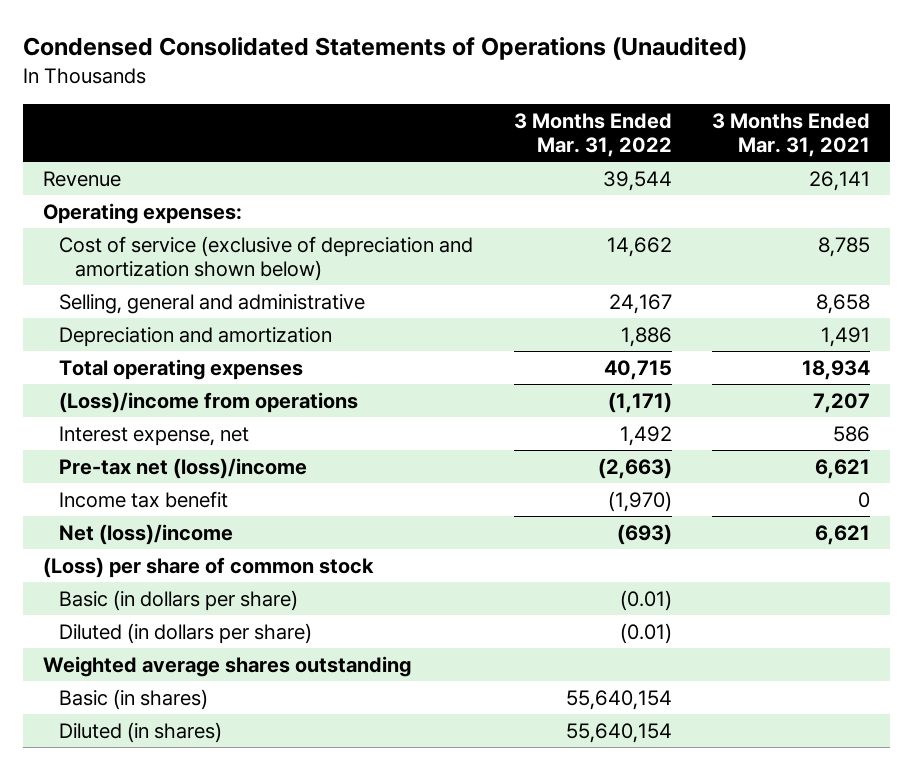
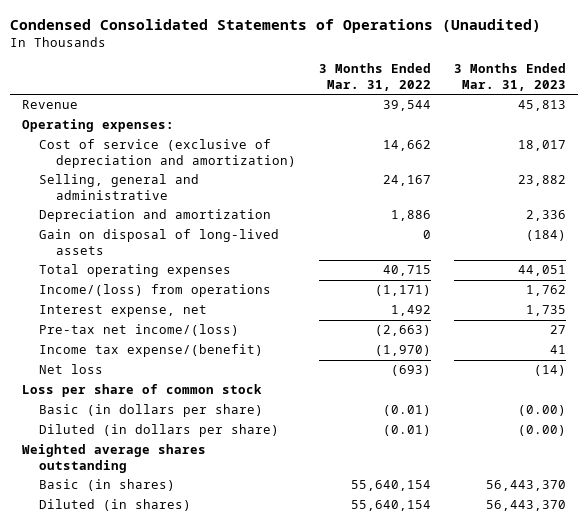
[711,113,870,158] 3 Months Ended Mar. 31, 2021 -> none
none -> [454,63,567,92] 3 Months Ended Mar. 31, 2023
[59,235,474,281] Cost of service (exclusive of depreciation and amortization shown below) -> [38,139,296,168] Cost of service (exclusive of depreciation and amortization)
none -> [38,229,279,255] Gain on disposal of long-lived assets
[59,391,359,413] (Loss)/income from operations -> [38,284,271,298] Income/(loss) from operations
[59,457,308,479] Pre-tax net (loss)/income -> [38,324,239,337] Pre-tax net income/(loss)
[59,490,229,508] Income tax benefit -> [38,344,263,358] Income tax expense/(benefit)
[59,523,234,545] Net (loss)/income -> [38,364,103,375] Net loss
[43,556,375,578] (Loss) per share of common stock -> [21,384,262,398] Loss per share of common stock

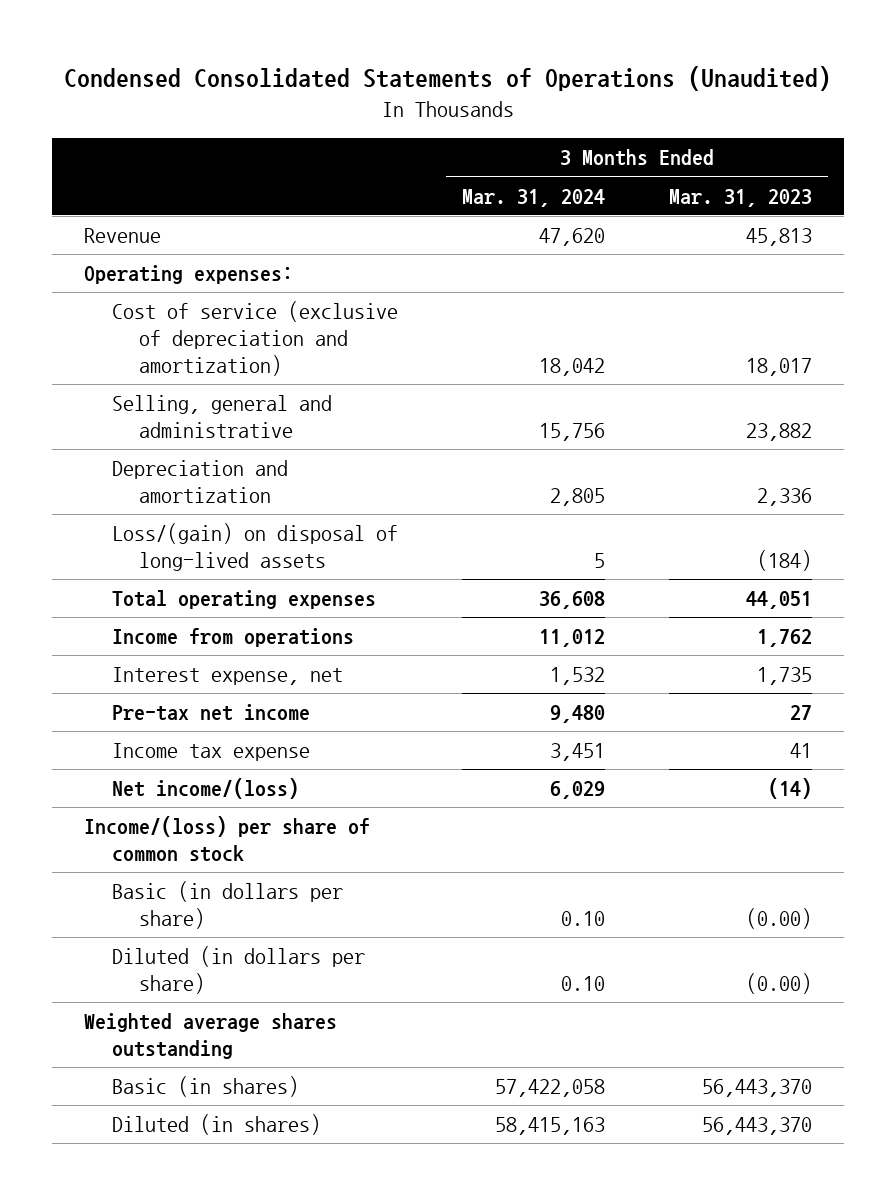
[318,63,431,92] 3 Months Ended Mar. 31, 2022 -> none
none -> [461,188,605,207] Mar. 31, 2024
[38,229,279,255] Gain on disposal of long-lived assets -> [111,523,398,571] Loss/(gain) on disposal of long-lived assets
[38,284,271,298] Income/(loss) from operations -> [111,628,354,648] Income from operations
[38,324,239,337] Pre-tax net income/(loss) -> [111,704,310,722] Pre-tax net income
[38,344,263,358] Income tax expense/(benefit) -> [111,743,310,762] Income tax expense
[38,364,103,375] Net loss -> [111,778,299,800] Net income/(loss)
[21,384,262,398] Loss per share of common stock -> [84,816,371,862] Income/(loss) per share of common stock

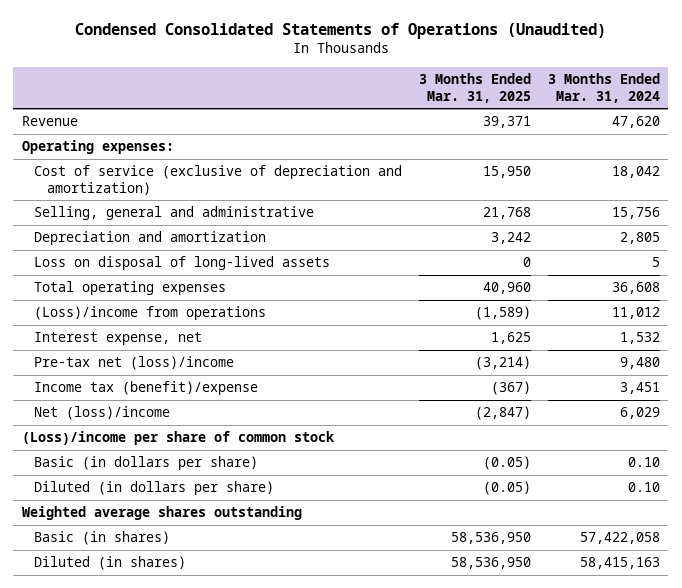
[668,188,812,207] Mar. 31, 2023 -> none
none -> [419,73,532,103] 3 Months Ended Mar. 31, 2025
[111,523,398,571] Loss/(gain) on disposal of long-lived assets -> [34,256,331,271] Loss on disposal of long-lived assets
[111,628,354,648] Income from operations -> [34,306,267,321] (Loss)/income from operations
[111,704,310,722] Pre-tax net income -> [34,356,235,371] Pre-tax net (loss)/income
[111,743,310,762] Income tax expense -> [34,381,259,396] Income tax (benefit)/expense
[111,778,299,800] Net income/(loss) -> [34,406,171,421] Net (loss)/income
[84,816,371,862] Income/(loss) per share of common stock -> [21,431,334,446] (Loss)/income per share of common stock

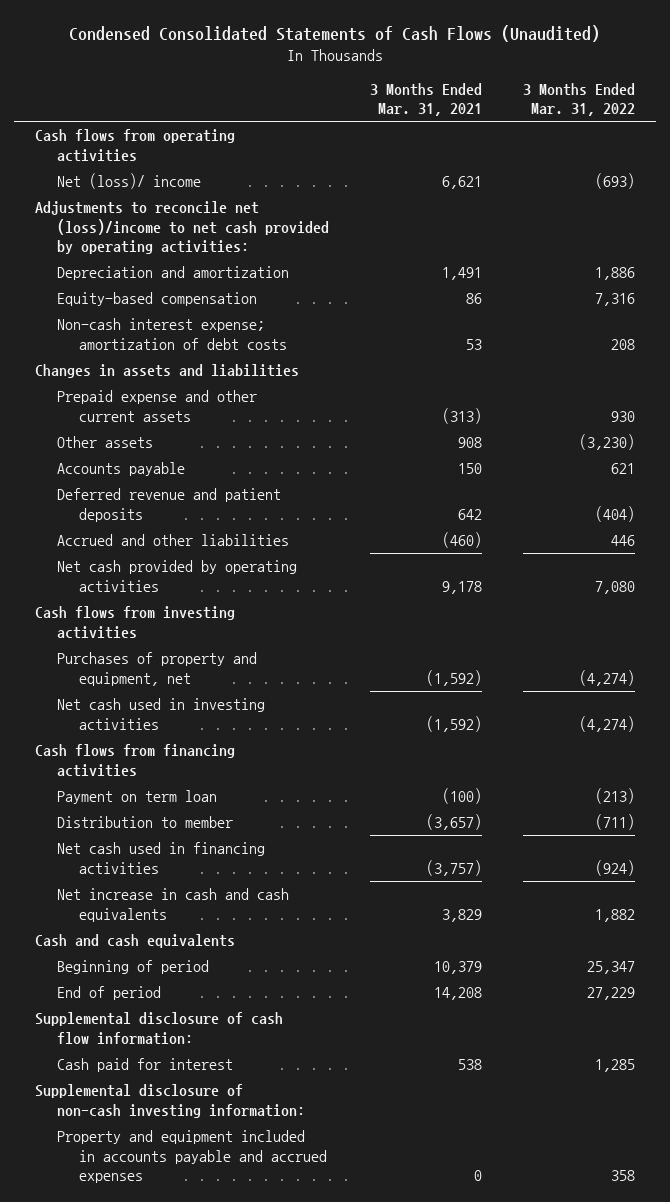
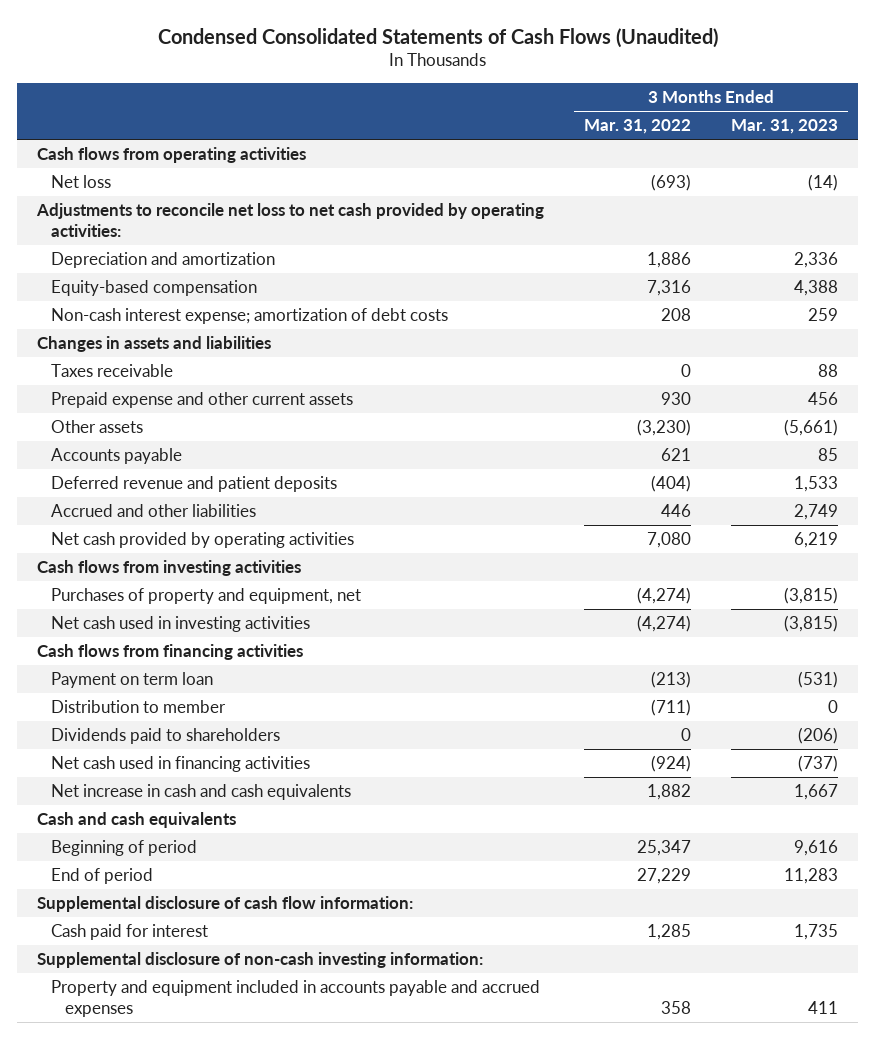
[370,82,483,117] 3 Months Ended Mar. 31, 2021 -> none
none -> [731,119,839,135] Mar. 31, 2023
[57,173,202,190] Net (loss)/ income -> [51,175,112,189] Net loss
[34,201,330,254] Adjustments to reconcile net (loss)/income to net cash provided by operating activities: -> [36,203,545,237] Adjustments to reconcile net loss to net cash provided by operating activities:
none -> [51,364,174,378] Taxes receivable
none -> [51,728,281,745] Dividends paid to shareholders

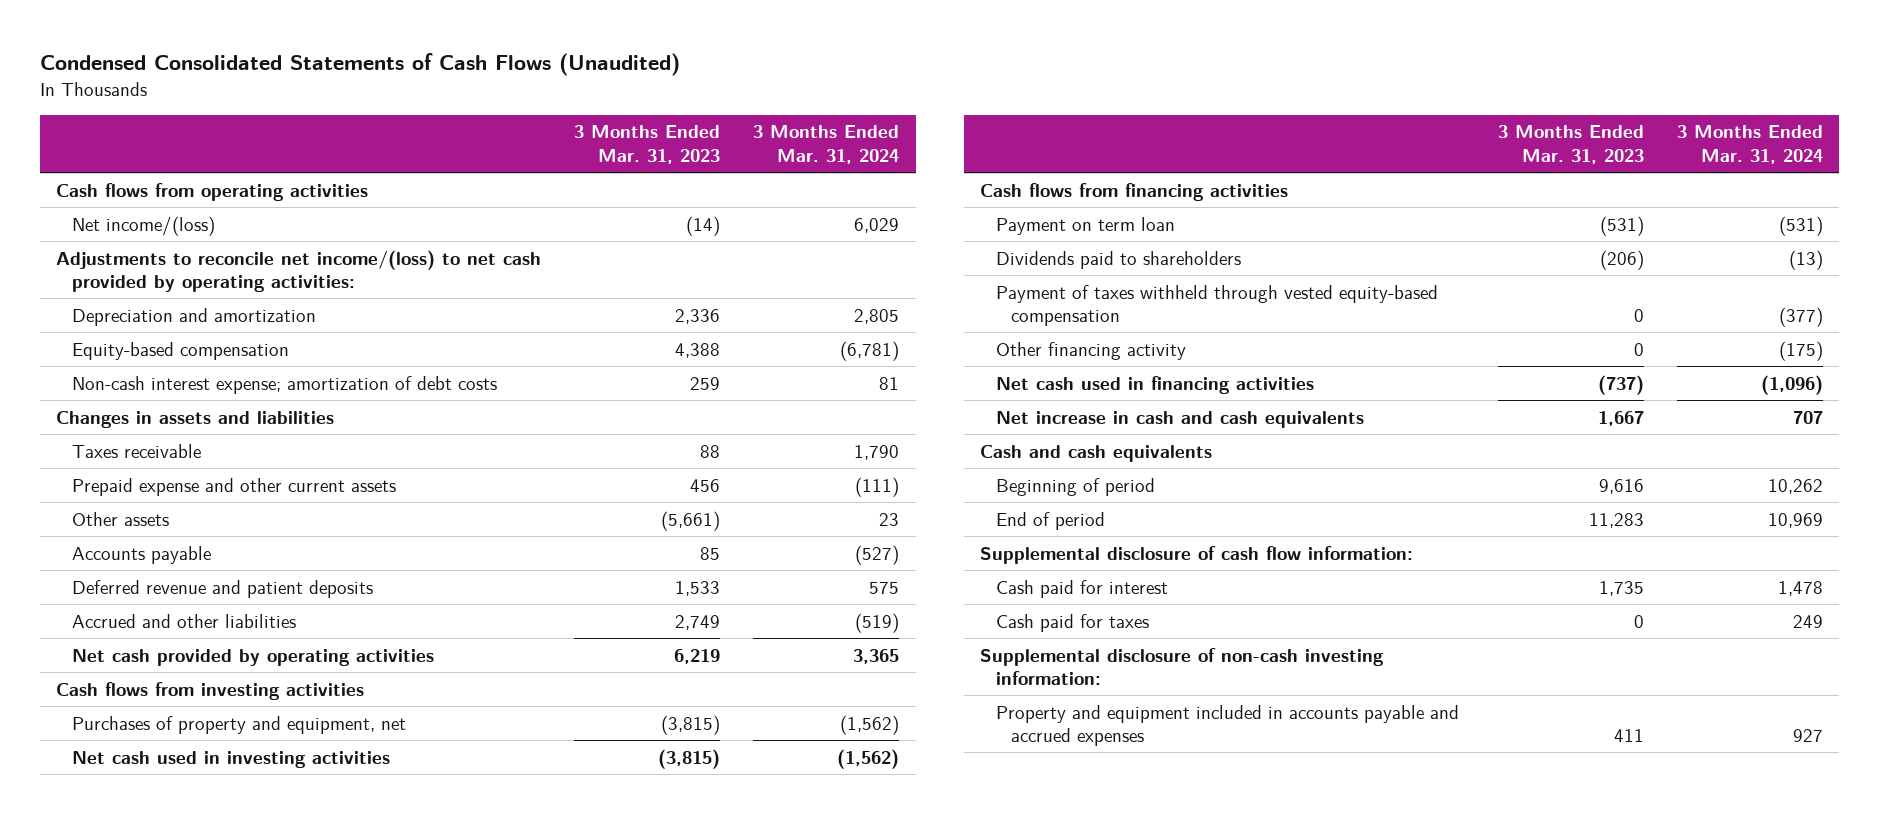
[584,119,692,135] Mar. 31, 2022 -> none
none -> [753,125,900,164] 3 Months Ended Mar. 31, 2024
[51,175,112,189] Net loss -> [72,215,216,236] Net income/(loss)
[36,203,545,237] Adjustments to reconcile net loss to net cash provided by operating activities: -> [56,249,542,293] Adjustments to reconcile net income/(loss) to net cash provided by operating activities:
[51,700,227,714] Distribution to member -> none
none -> [995,284,1438,327] Payment of taxes withheld through vested equity-based compensation
none -> [995,341,1186,360] Other financing activity
none -> [995,613,1149,632] Cash paid for taxes

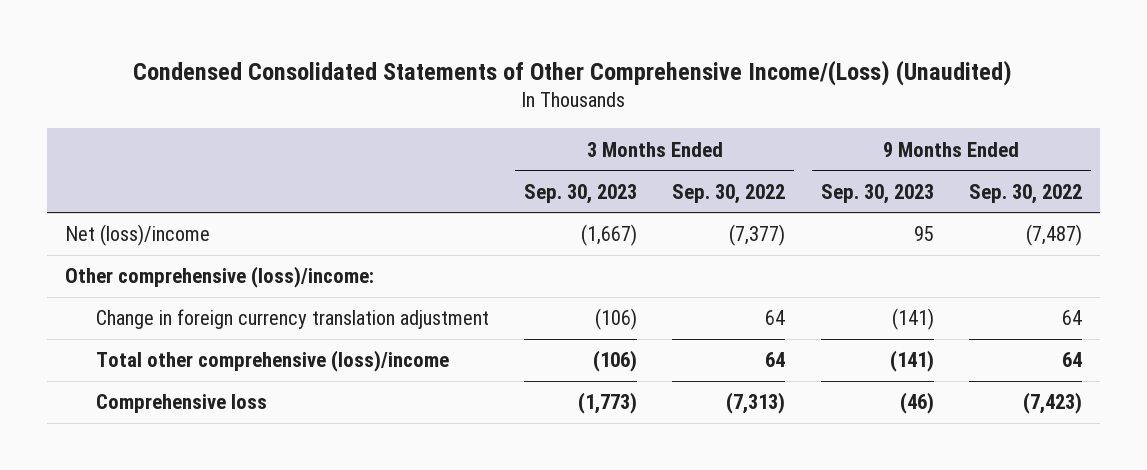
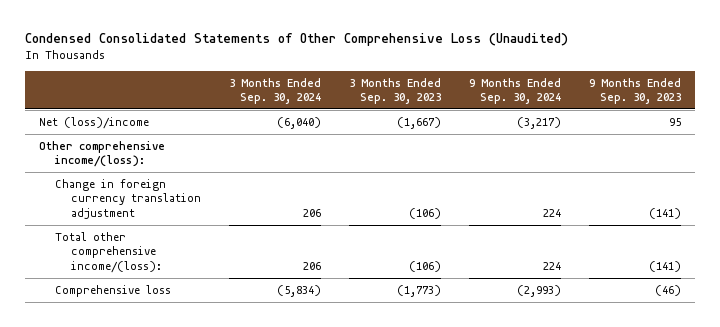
[133,59,1013,86] Condensed Consolidated Statements of Other Comprehensive Income/(Loss) (Unaudited) -> [25,33,569,47] Condensed Consolidated Statements of Other Comprehensive Loss (Unaudited)
[672,183,786,204] Sep. 30, 2022 -> none
[968,183,1082,204] Sep. 30, 2022 -> none
none -> [228,77,321,105] 3 Months Ended Sep. 30, 2024
none -> [469,77,562,105] 9 Months Ended Sep. 30, 2024
[65,266,375,289] Other comprehensive (loss)/income: -> [39,140,166,168] Other comprehensive income/(loss):
[95,350,449,373] Total other comprehensive (loss)/income -> [54,231,162,273] Total other comprehensive income/(loss):

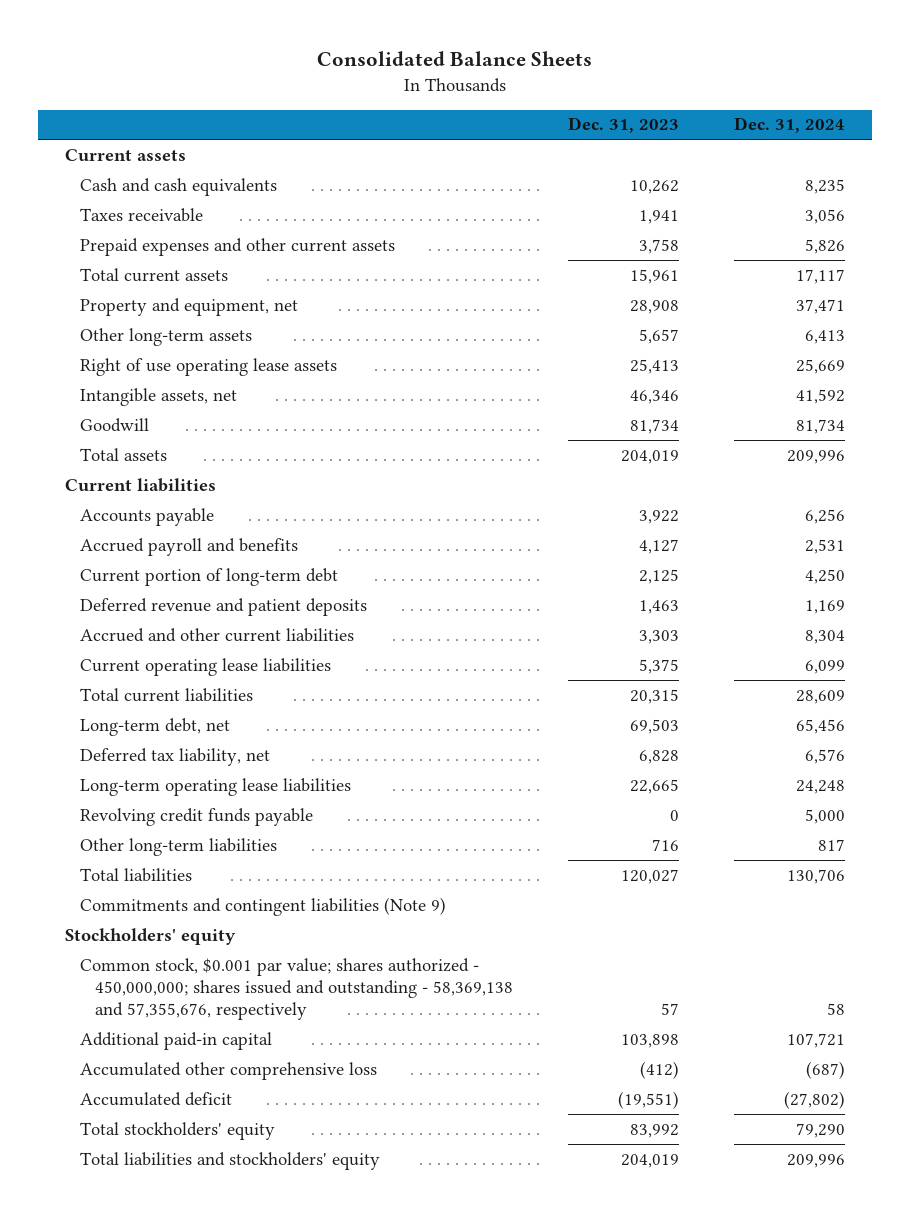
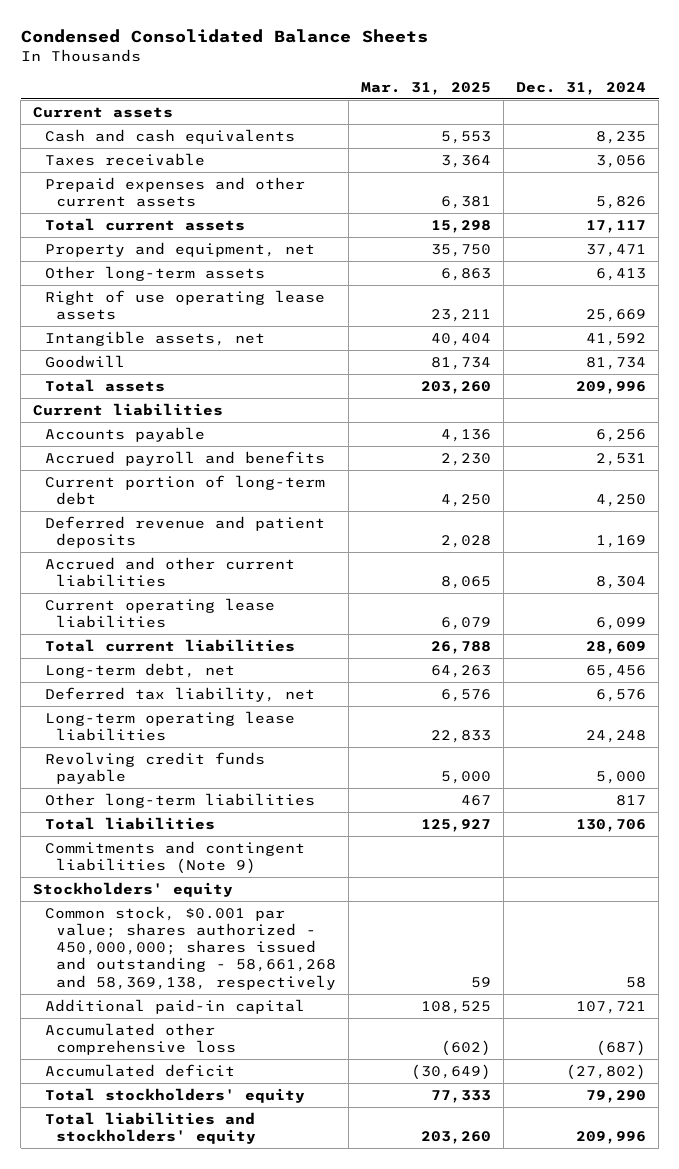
[317,51,593,67] Consolidated Balance Sheets -> [20,29,428,44] Condensed Consolidated Balance Sheets
[567,117,679,134] Dec. 31, 2023 -> none
none -> [361,81,492,95] Mar. 31, 2025
[79,957,513,1020] Common stock, $0.001 par value; shares authorized - 450,000,000; shares issued and outstanding - 58,369,138 and 57,355,676, respectively -> [44,905,337,990] Common stock, $0.001 par value; shares authorized - 450,000,000; shares issued and outstanding - 58,661,268 and 58,369,138, respectively

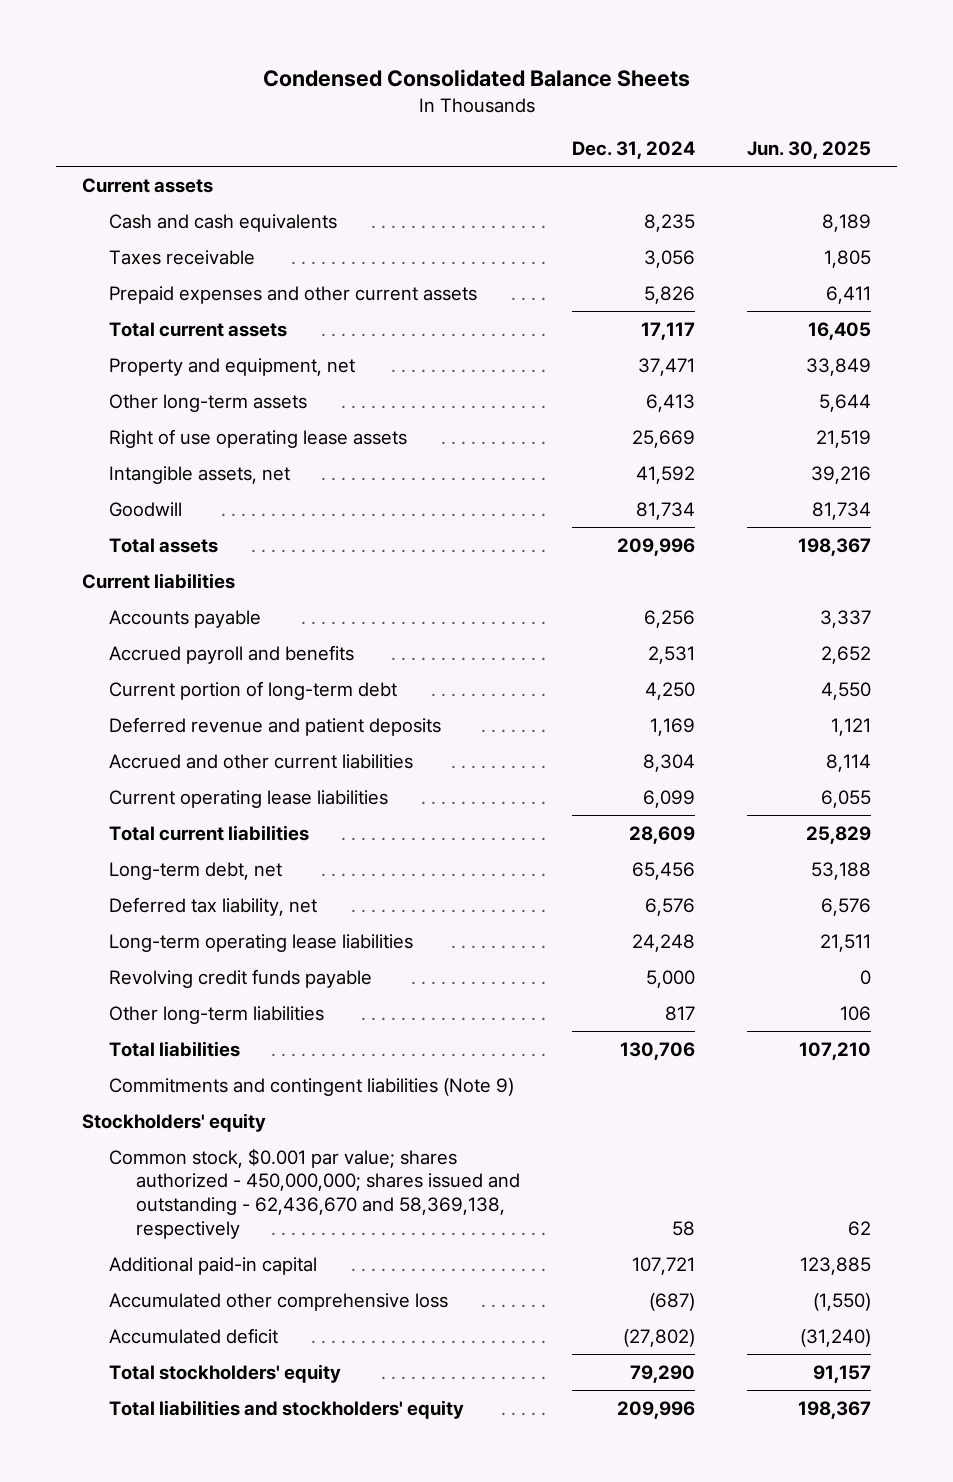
[361,81,492,95] Mar. 31, 2025 -> none
none -> [747,141,872,160] Jun. 30, 2025
[44,905,337,990] Common stock, $0.001 par value; shares authorized - 450,000,000; shares issued and outstanding - 58,661,268 and 58,369,138, respectively -> [109,1147,521,1239] Common stock, $0.001 par value; shares authorized - 450,000,000; shares issued and outstanding - 62,436,670 and 58,369,138, respectively

